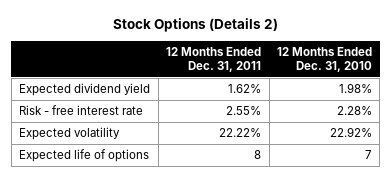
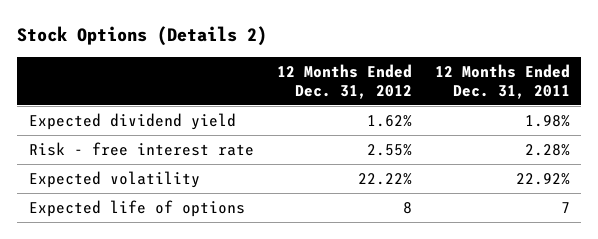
[276,46,372,73] 12 Months Ended Dec. 31, 2010 -> none
none -> [276,63,412,99] 12 Months Ended Dec. 31, 2012
[228,84,262,94] 1.62% -> [524,114,570,127] 1.98%
[226,106,262,116] 2.55% -> [524,143,570,156] 2.28%
[219,128,262,138] 22.22% -> [515,172,570,185] 22.92%
[254,150,262,160] 8 -> [560,201,570,213] 7

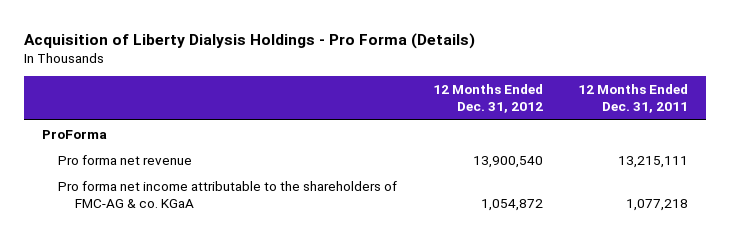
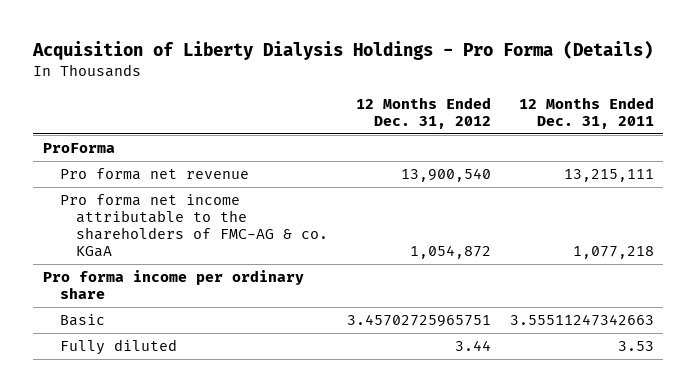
none -> [42,270,304,300] Pro forma income per ordinary share
none -> [59,314,105,327] Basic
none -> [59,339,177,356] Fully diluted

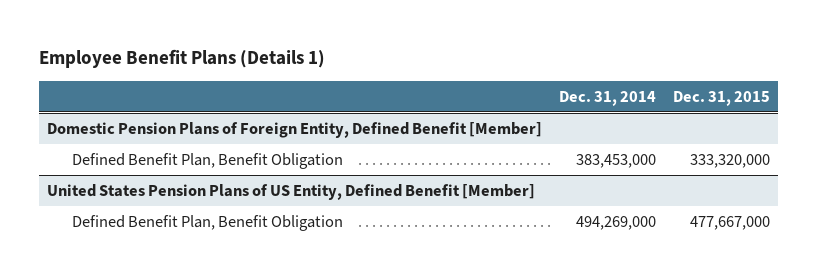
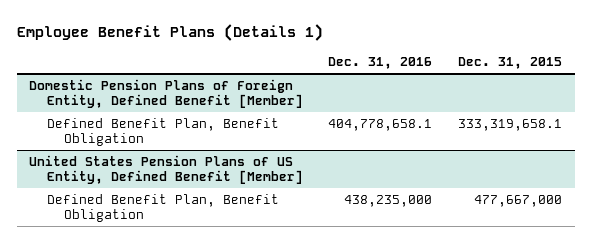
[559,90,657,106] Dec. 31, 2014 -> none
none -> [328,57,433,70] Dec. 31, 2016
[689,153,770,168] 333,320,000 -> [458,119,563,132] 333,319,658.1

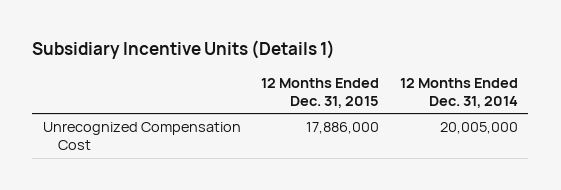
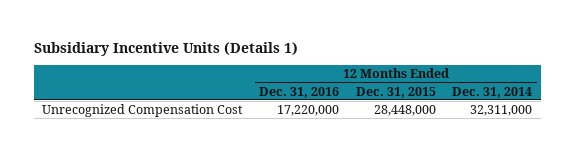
none -> [258,86,339,98] Dec. 31, 2016
[306,122,380,135] 17,886,000 -> [373,105,436,117] 28,448,000
[440,122,519,135] 20,005,000 -> [470,105,533,117] 32,311,000

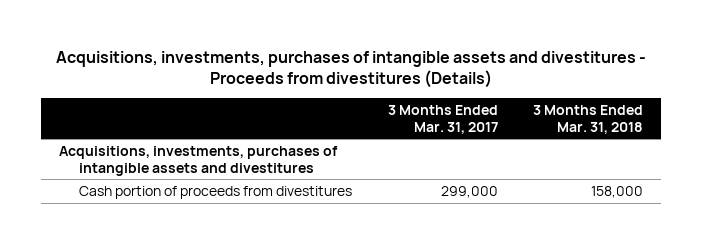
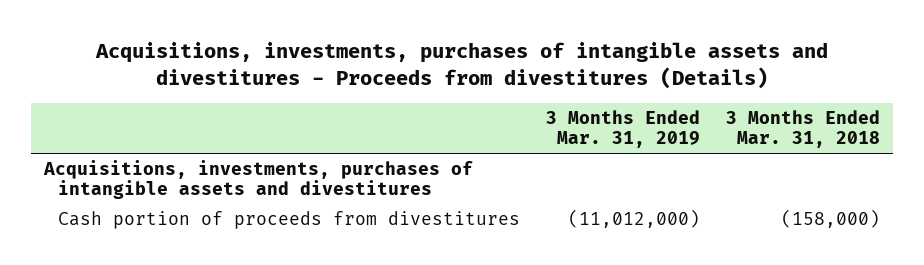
[387,104,498,134] 3 Months Ended Mar. 31, 2017 -> none
none -> [545,110,700,149] 3 Months Ended Mar. 31, 2019
[591,185,644,198] 158,000 -> [781,209,881,229] (158,000)

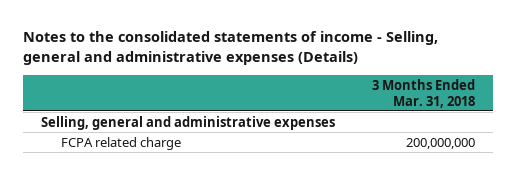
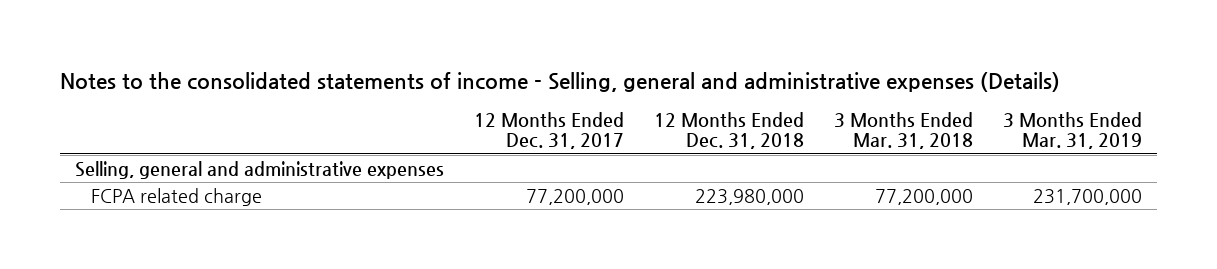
none -> [473,111,624,150] 12 Months Ended Dec. 31, 2017
none -> [653,111,804,150] 12 Months Ended Dec. 31, 2018
none -> [1002,111,1142,150] 3 Months Ended Mar. 31, 2019
[405,137,475,149] 200,000,000 -> [874,188,973,205] 77,200,000

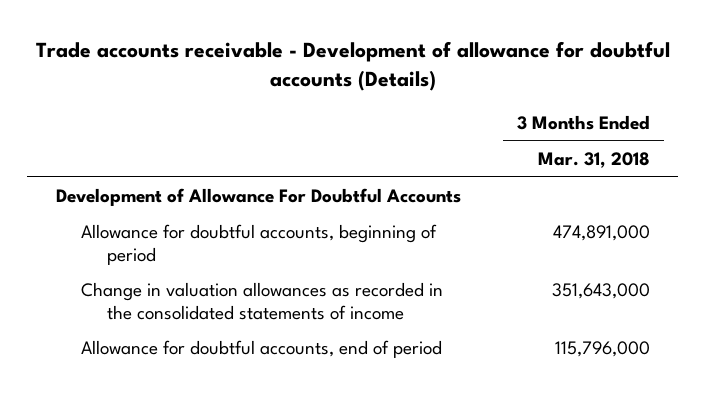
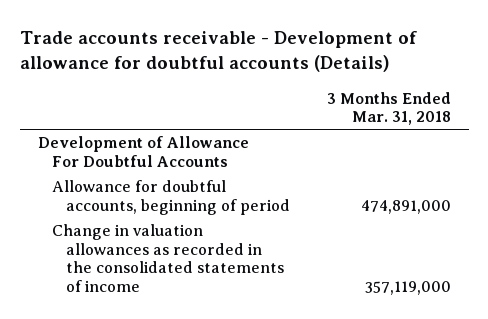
[81,340,443,359] Allowance for doubtful accounts, end of period -> none
[552,283,651,300] 351,643,000 -> [364,280,451,295] 357,119,000

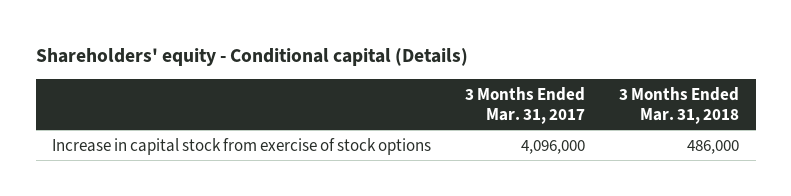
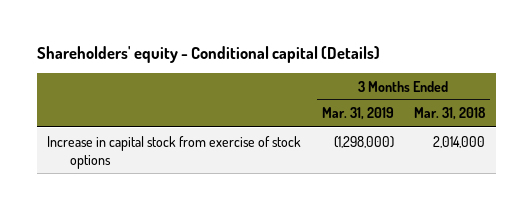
[465,86,586,124] 3 Months Ended Mar. 31, 2017 -> none
none -> [321,107,394,121] Mar. 31, 2019
[686,139,739,154] 486,000 -> [433,135,486,148] 2,014,000

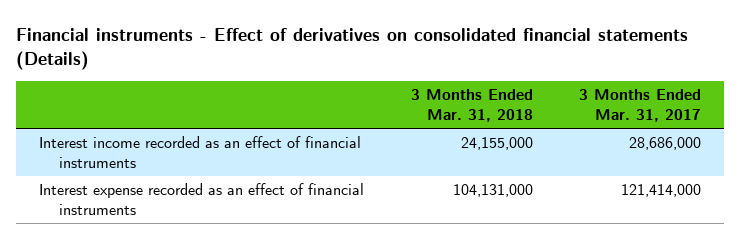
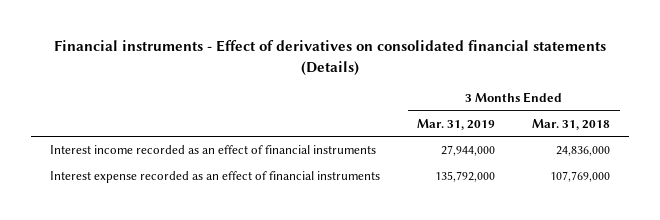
[578,89,701,122] 3 Months Ended Mar. 31, 2017 -> none
none -> [417,118,496,130] Mar. 31, 2019
[460,137,533,151] 24,155,000 -> [556,146,611,157] 24,836,000
[452,184,533,198] 104,131,000 -> [550,171,611,183] 107,769,000

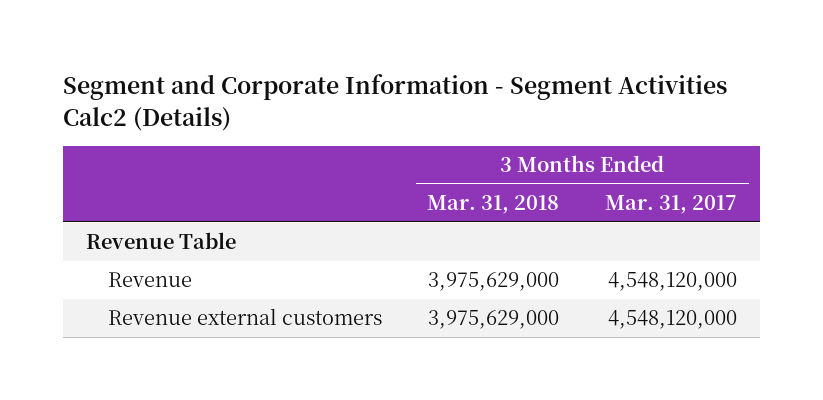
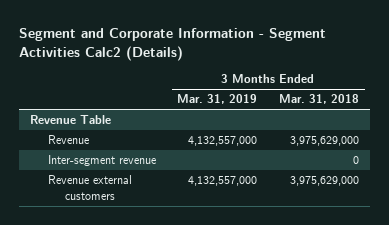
[605,194,738,214] Mar. 31, 2017 -> none
none -> [177,94,258,105] Mar. 31, 2019
none -> [47,155,156,167] Inter-segment revenue

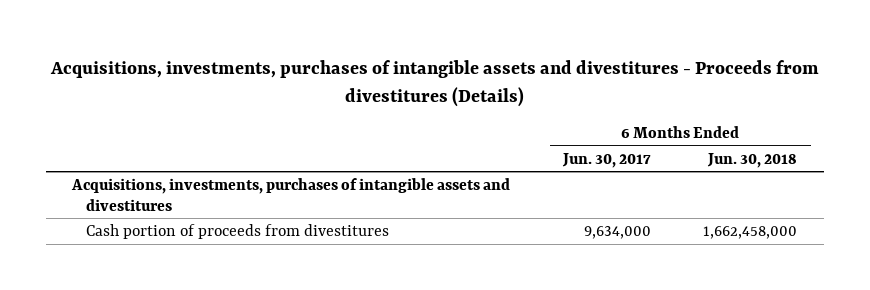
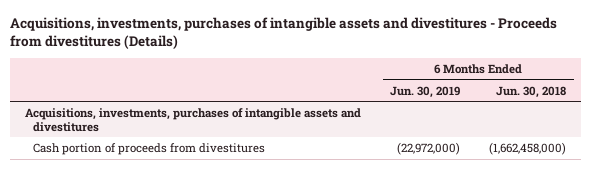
[561,152,651,168] Jun. 30, 2017 -> none
none -> [389,85,460,98] Jun. 30, 2019
[703,225,798,239] 1,662,458,000 -> [489,142,567,156] (1,662,458,000)

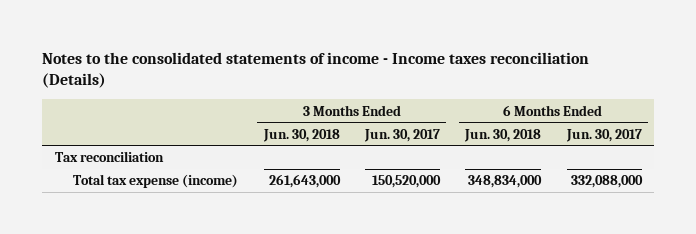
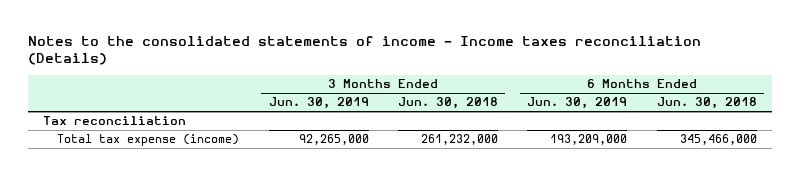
[364,128,441,142] Jun. 30, 2017 -> none
[565,128,642,142] Jun. 30, 2017 -> none
none -> [268,97,369,110] Jun. 30, 2019
none -> [527,97,628,110] Jun. 30, 2019
[268,174,341,189] 261,643,000 -> [421,134,499,146] 261,232,000
[468,175,543,189] 348,834,000 -> [679,134,757,146] 345,466,000

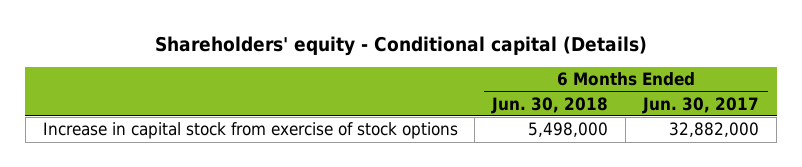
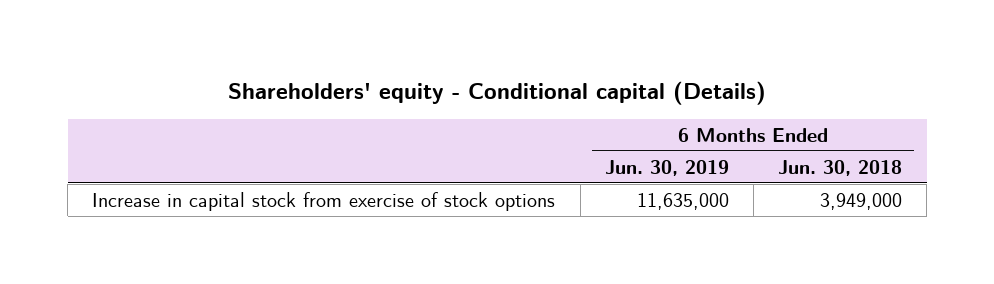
[642,96,760,114] Jun. 30, 2017 -> none
none -> [604,159,729,176] Jun. 30, 2019
[528,122,609,138] 5,498,000 -> [819,192,902,210] 3,949,000

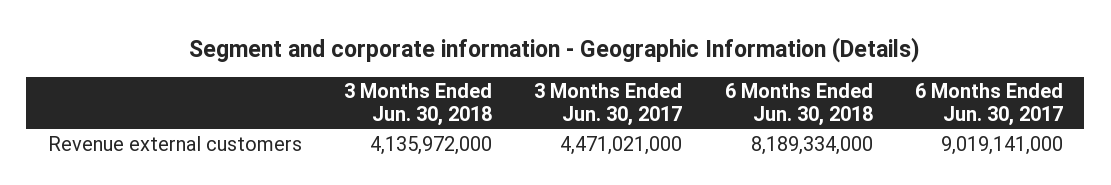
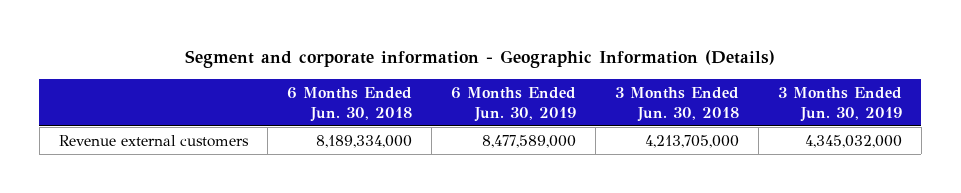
[534,83,683,127] 3 Months Ended Jun. 30, 2017 -> none
[915,83,1064,127] 6 Months Ended Jun. 30, 2017 -> none
none -> [450,86,576,122] 6 Months Ended Jun. 30, 2019
none -> [777,86,902,122] 3 Months Ended Jun. 30, 2019
[370,136,493,156] 4,135,972,000 -> [644,134,739,148] 4,213,705,000

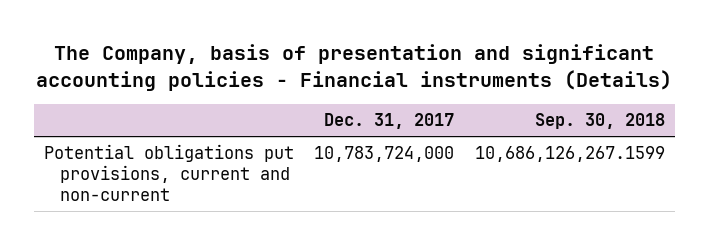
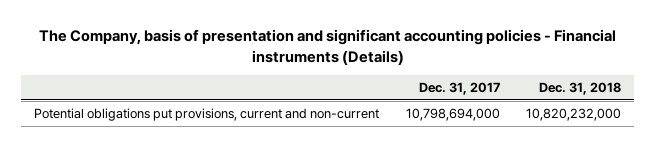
[535,113,666,130] Sep. 30, 2018 -> none
none -> [539,81,622,95] Dec. 31, 2018
[314,146,455,163] 10,783,724,000 -> [405,108,500,122] 10,798,694,000

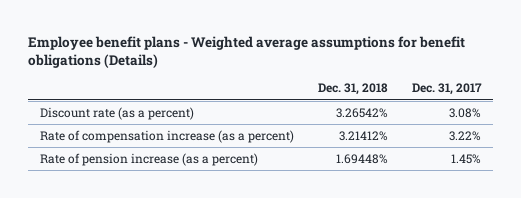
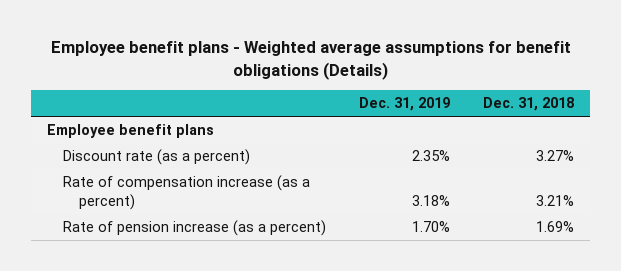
[411,83,482,96] Dec. 31, 2017 -> none
none -> [359,97,451,112] Dec. 31, 2019
none -> [47,124,215,139] Employee benefit plans
[336,107,389,118] 3.26542% -> [536,150,575,162] 3.27%
[339,130,389,141] 3.21412% -> [536,194,575,206] 3.21%
[336,153,389,164] 1.69448% -> [536,221,575,233] 1.69%

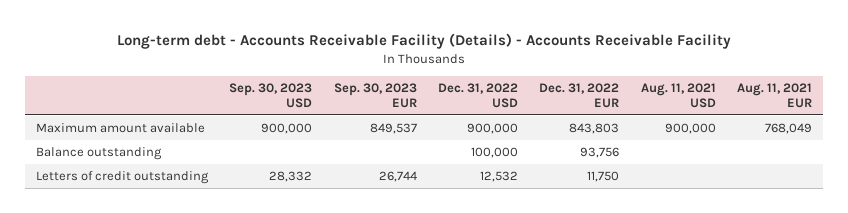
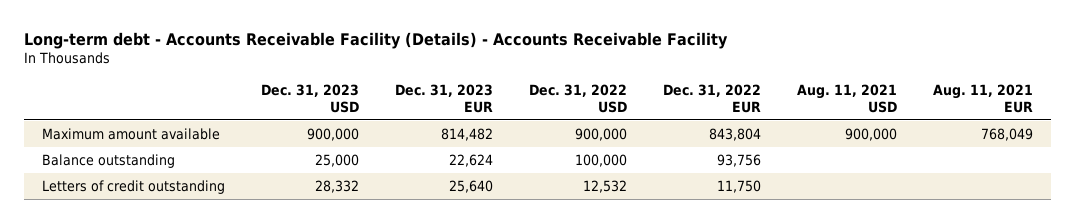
[229,82,313,108] Sep. 30, 2023 USD -> none
[333,82,417,108] Sep. 30, 2023 EUR -> none
none -> [261,83,360,113] Dec. 31, 2023 USD
none -> [395,83,494,113] Dec. 31, 2023 EUR
[569,123,620,135] 843,803 -> [709,128,762,142] 843,804

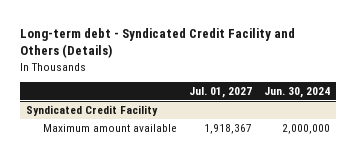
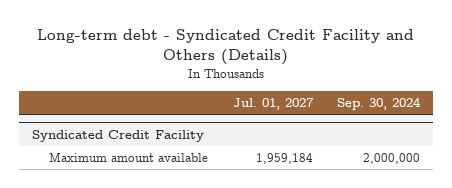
[264,87,331,99] Jun. 30, 2024 -> none
none -> [337,97,422,111] Sep. 30, 2024
[204,123,253,134] 1,918,367 -> [255,153,313,165] 1,959,184

